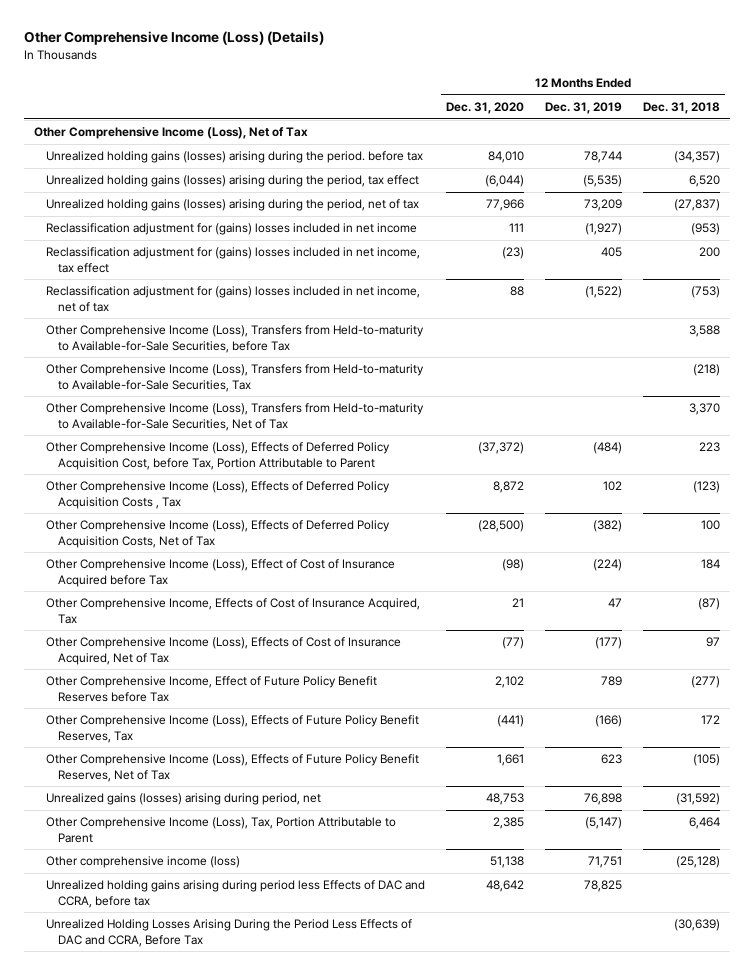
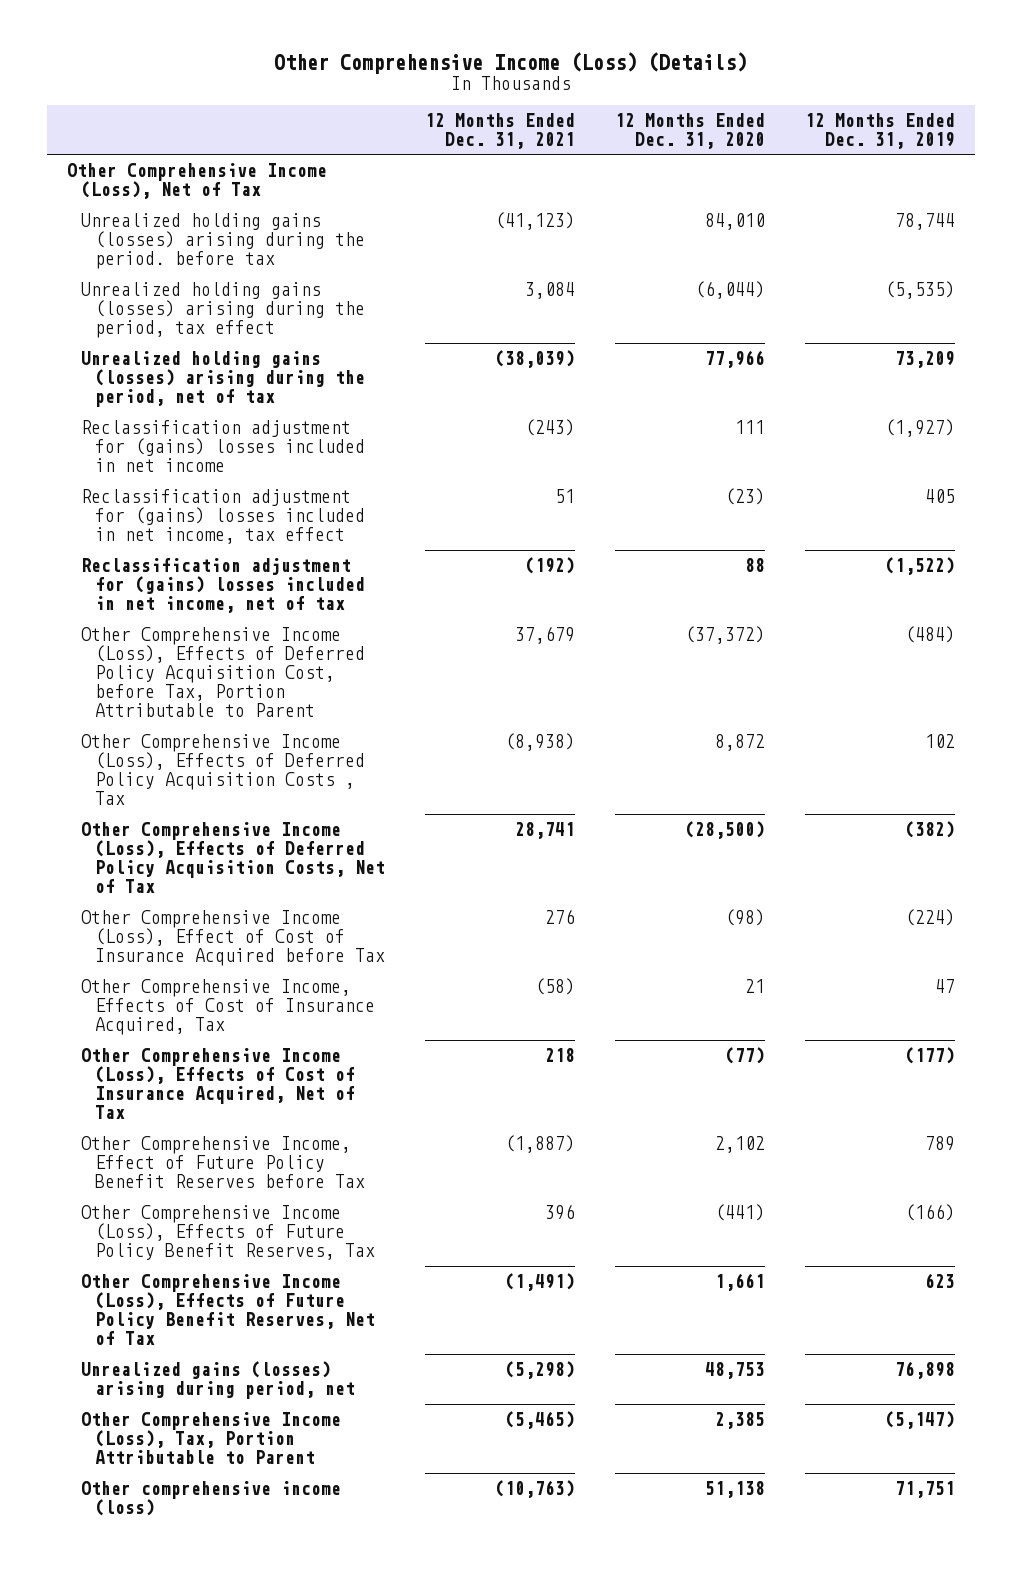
[642,101,720,114] Dec. 31, 2018 -> none
none -> [425,112,576,149] 12 Months Ended Dec. 31, 2021
[46,325,425,353] Other Comprehensive Income (Loss), Transfers from Held-to-maturity to Available-for-Sale Securities, before Tax -> none
[46,364,425,392] Other Comprehensive Income (Loss), Transfers from Held-to-maturity to Available-for-Sale Securities, Tax -> none
[46,403,425,431] Other Comprehensive Income (Loss), Transfers from Held-to-maturity to Available-for-Sale Securities, Net of Tax -> none
[46,880,426,908] Unrealized holding gains arising during period less Effects of DAC and CCRA, before tax -> none
[46,919,413,947] Unrealized Holding Losses Arising During the Period Less Effects of DAC and CCRA, Before Tax -> none

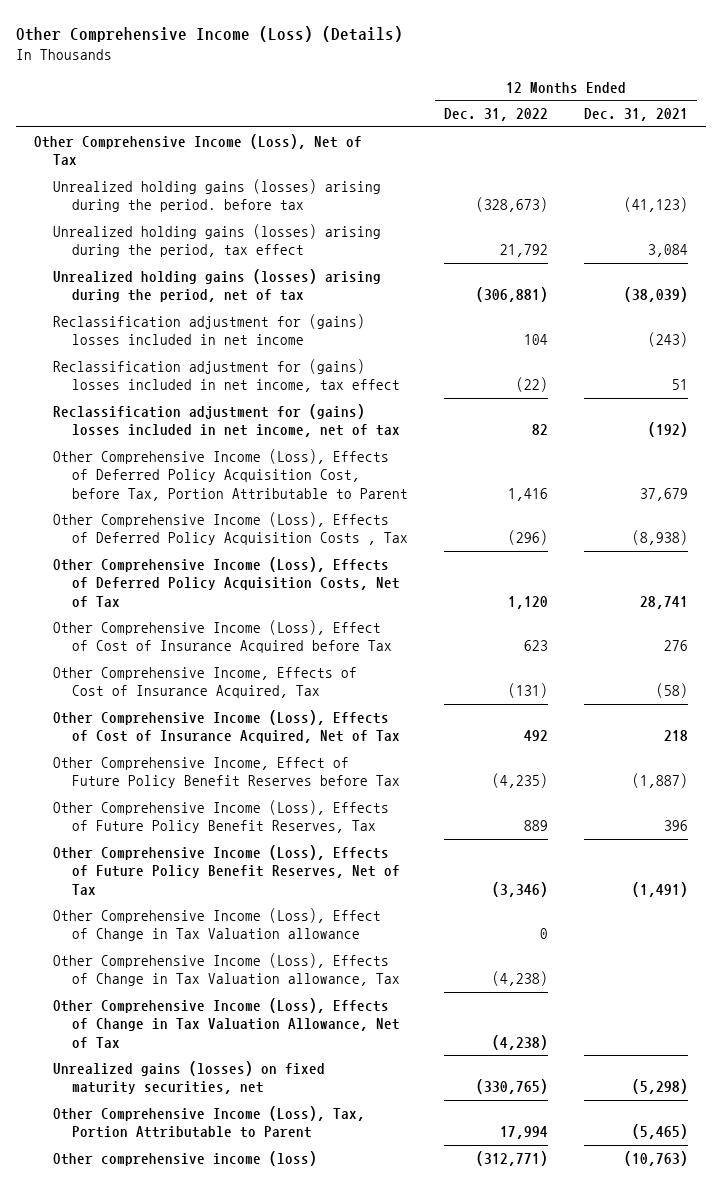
[614,112,765,149] 12 Months Ended Dec. 31, 2020 -> none
[804,112,955,149] 12 Months Ended Dec. 31, 2019 -> none
none -> [443,108,548,122] Dec. 31, 2022
none -> [53,907,382,942] Other Comprehensive Income (Loss), Effect of Change in Tax Valuation allowance
none -> [53,952,401,987] Other Comprehensive Income (Loss), Effects of Change in Tax Valuation allowance, Tax
none -> [53,997,401,1048] Other Comprehensive Income (Loss), Effects of Change in Tax Valuation Allowance, Net of Tax
[81,1361,356,1400] Unrealized gains (losses) arising during period, net -> [53,1060,326,1095] Unrealized gains (losses) on fixed maturity securities, net

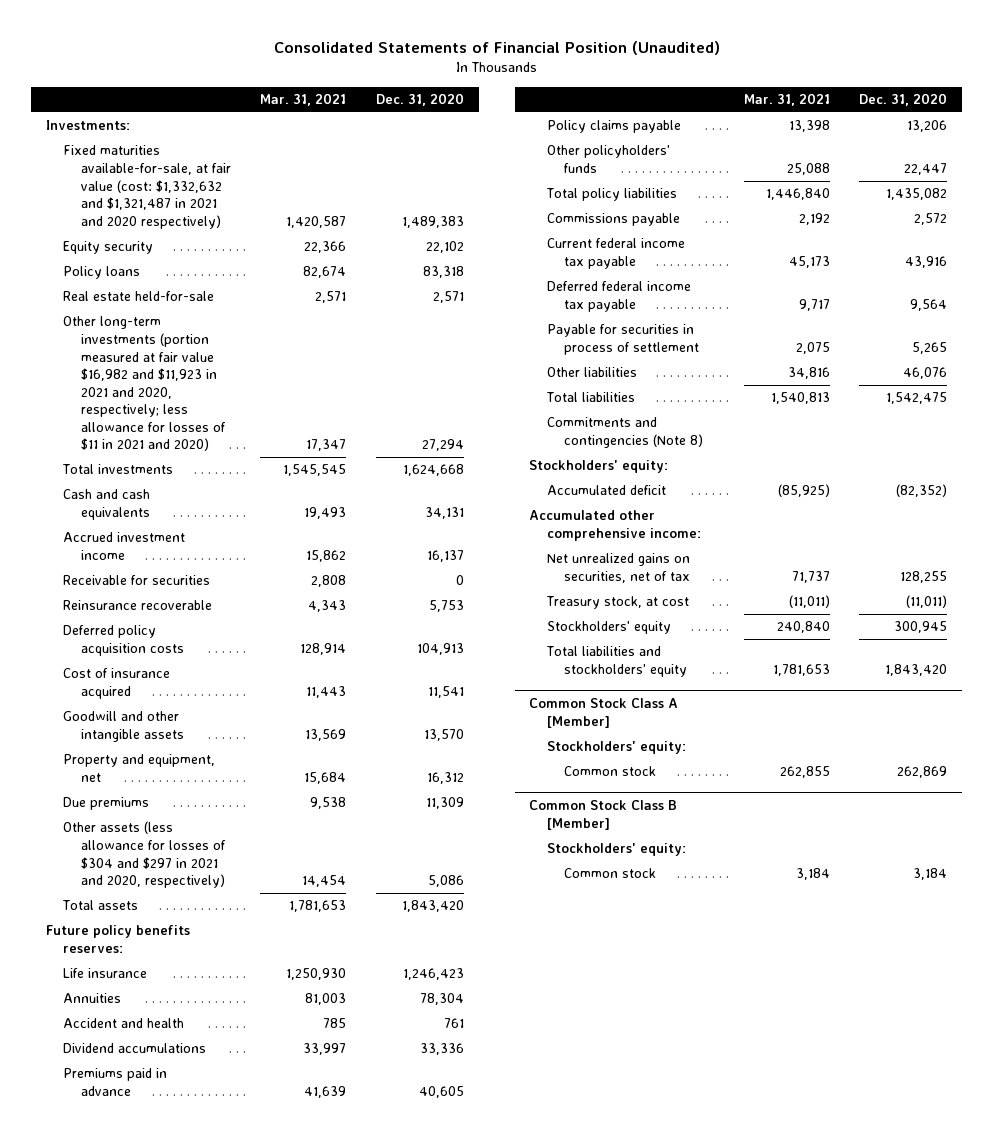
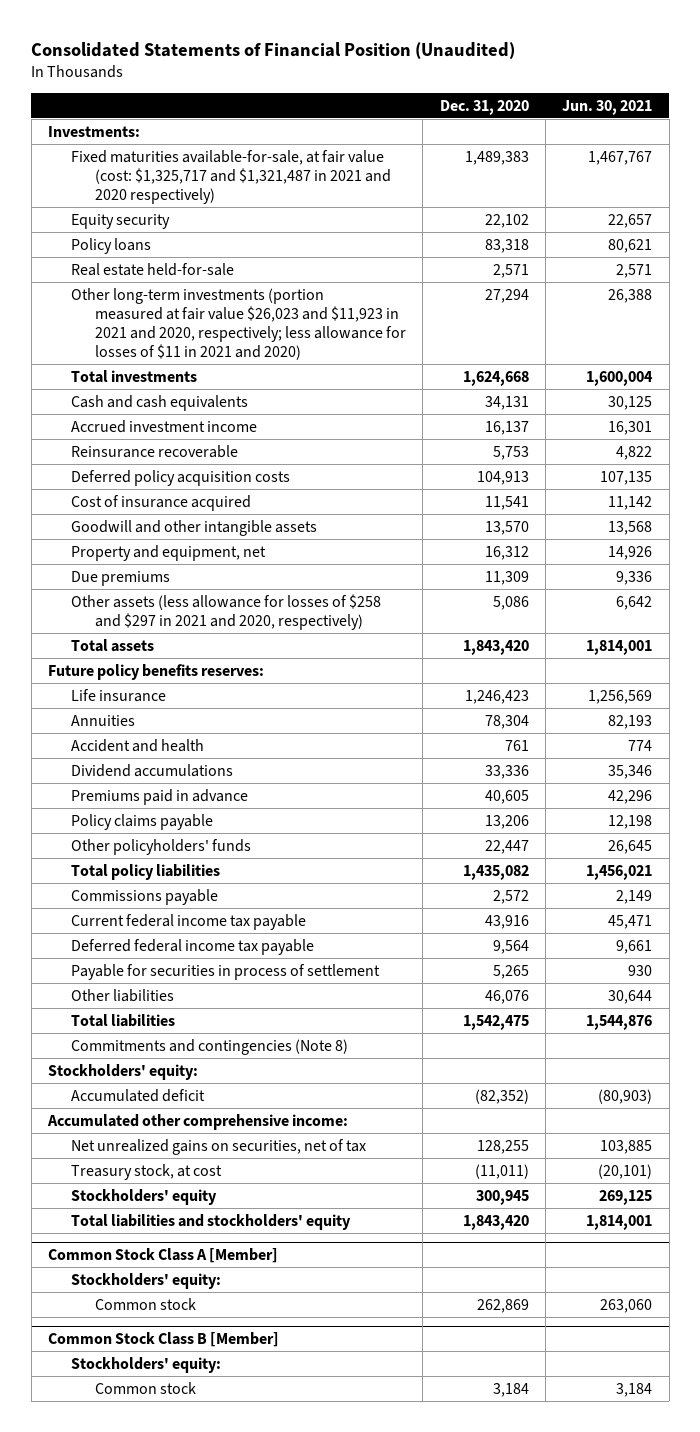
[260,93,347,107] Mar. 31, 2021 -> none
none -> [562,99,653,115] Jun. 30, 2021
[63,145,231,229] Fixed maturities available-for-sale, at fair value (cost: $1,332,632 and $1,321,487 in 2021 and 2020 respectively) -> [71,149,391,204] Fixed maturities available-for-sale, at fair value (cost: $1,325,717 and $1,321,487 in 2021 and 2020 respectively)
[63,316,226,452] Other long-term investments (portion measured at fair value $16,982 and $11,923 in 2021 and 2020, respectively; less allowance for losses of $11 in 2021 and 2020) -> [71,287,406,360] Other long-term investments (portion measured at fair value $26,023 and $11,923 in 2021 and 2020, respectively; less allowance for losses of $11 in 2021 and 2020)
[63,575,211,586] Receivable for securities -> none
[63,821,226,889] Other assets (less allowance for losses of $304 and $297 in 2021 and 2020, respectively) -> [71,593,382,630] Other assets (less allowance for losses of $258 and $297 in 2021 and 2020, respectively)

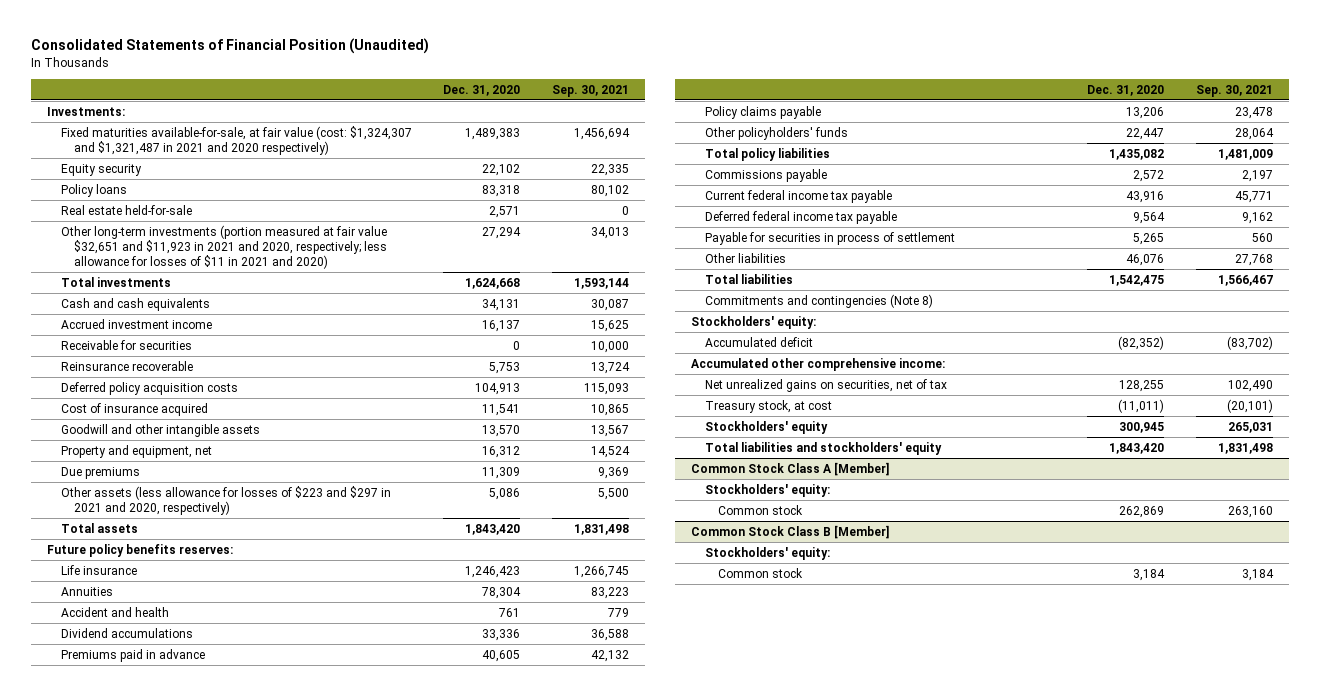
[562,99,653,115] Jun. 30, 2021 -> none
none -> [552,84,630,97] Sep. 30, 2021
[71,149,391,204] Fixed maturities available-for-sale, at fair value (cost: $1,325,717 and $1,321,487 in 2021 and 2020 respectively) -> [60,125,412,155] Fixed maturities available-for-sale, at fair value (cost: $1,324,307 and $1,321,487 in 2021 and 2020 respectively)
[71,287,406,360] Other long-term investments (portion measured at fair value $26,023 and $11,923 in 2021 and 2020, respectively; less allowance for losses of $11 in 2021 and 2020) -> [60,224,388,269] Other long-term investments (portion measured at fair value $32,651 and $11,923 in 2021 and 2020, respectively; less allowance for losses of $11 in 2021 and 2020)
none -> [60,339,192,350] Receivable for securities
[71,593,382,630] Other assets (less allowance for losses of $258 and $297 in 2021 and 2020, respectively) -> [60,485,391,515] Other assets (less allowance for losses of $223 and $297 in 2021 and 2020, respectively)

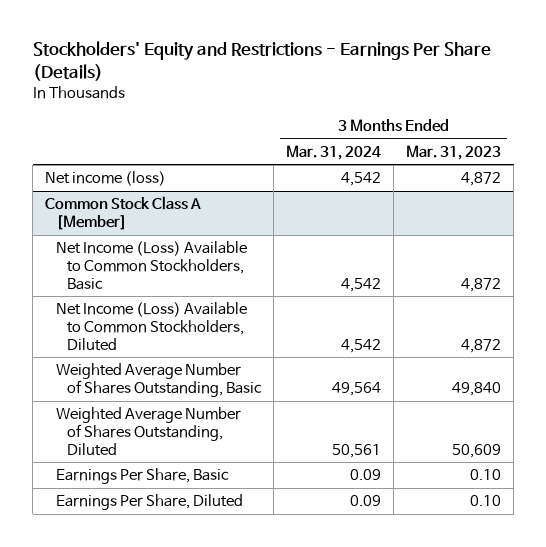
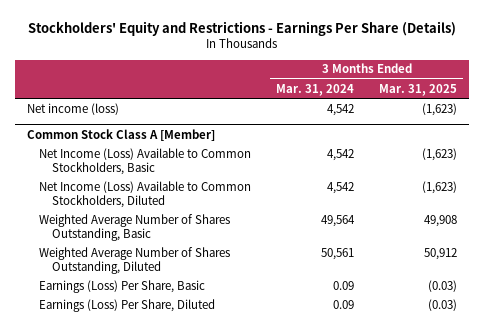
[406,144,502,160] Mar. 31, 2023 -> none
none -> [378,83,457,96] Mar. 31, 2025
[56,468,230,485] Earnings Per Share, Basic -> [39,279,206,293] Earnings (Loss) Per Share, Basic
[56,494,244,511] Earnings Per Share, Diluted -> [39,298,216,312] Earnings (Loss) Per Share, Diluted

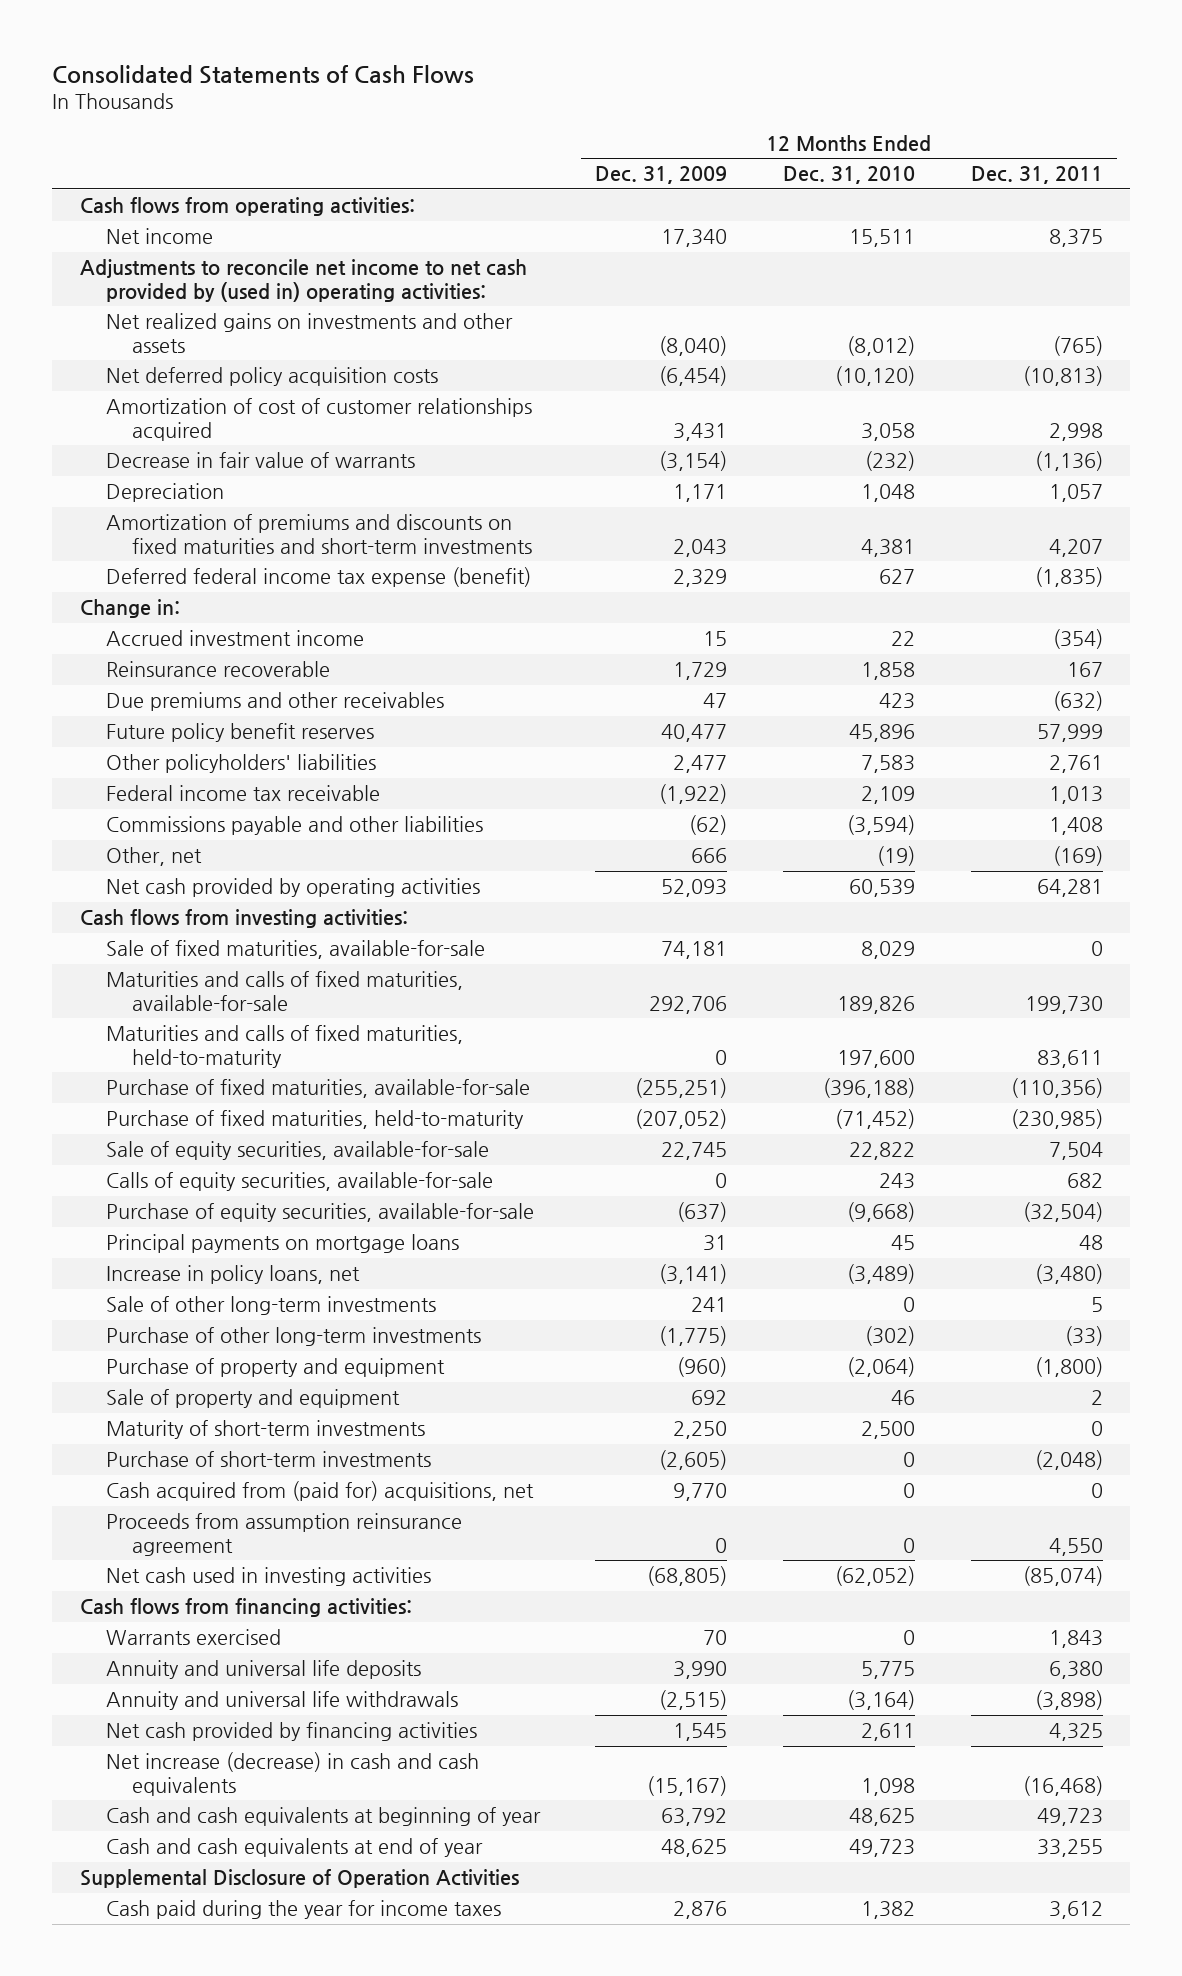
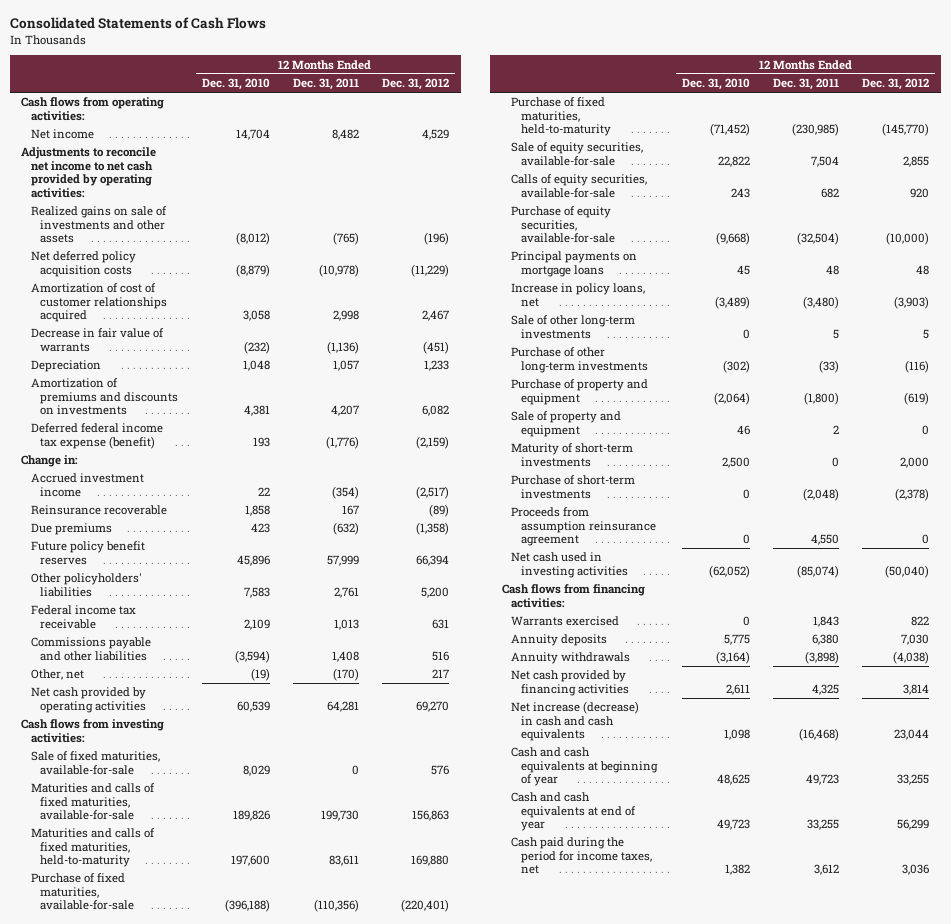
[595,166,728,185] Dec. 31, 2009 -> none
none -> [382,78,450,91] Dec. 31, 2012
[848,229,915,248] 15,511 -> [235,129,270,141] 14,704
[1048,229,1103,248] 8,375 -> [331,129,359,141] 8,482
[79,259,527,302] Adjustments to reconcile net income to net cash provided by (used in) operating activities: -> [21,147,157,198] Adjustments to reconcile net income to net cash provided by operating activities:
[105,313,513,353] Net realized gains on investments and other assets -> [30,206,167,244] Realized gains on sale of investments and other assets
[834,366,915,387] (10,120) -> [235,263,270,277] (8,879)
[1022,366,1103,387] (10,813) -> [318,263,359,277] (10,978)
[105,514,532,554] Amortization of premiums and discounts on fixed maturities and short-term investments -> [30,378,179,416] Amortization of premiums and discounts on investments
[878,569,915,585] 627 -> [252,436,270,447] 193
[1034,567,1103,588] (1,835) -> [325,435,359,449] (1,776)
[105,692,444,712] Due premiums and other receivables -> [30,523,112,536] Due premiums
[1052,846,1103,867] (169) -> [332,668,359,682] (170)
[105,1481,534,1502] Cash acquired from (paid for) acquisitions, net -> none
[105,1660,421,1680] Annuity and universal life deposits -> [511,634,608,647] Annuity deposits
[105,1691,458,1711] Annuity and universal life withdrawals -> [511,652,631,665] Annuity withdrawals
[79,1869,519,1889] Supplemental Disclosure of Operation Activities -> none
[105,1900,501,1920] Cash paid during the year for income taxes -> [511,837,652,875] Cash paid during the period for income taxes, net

